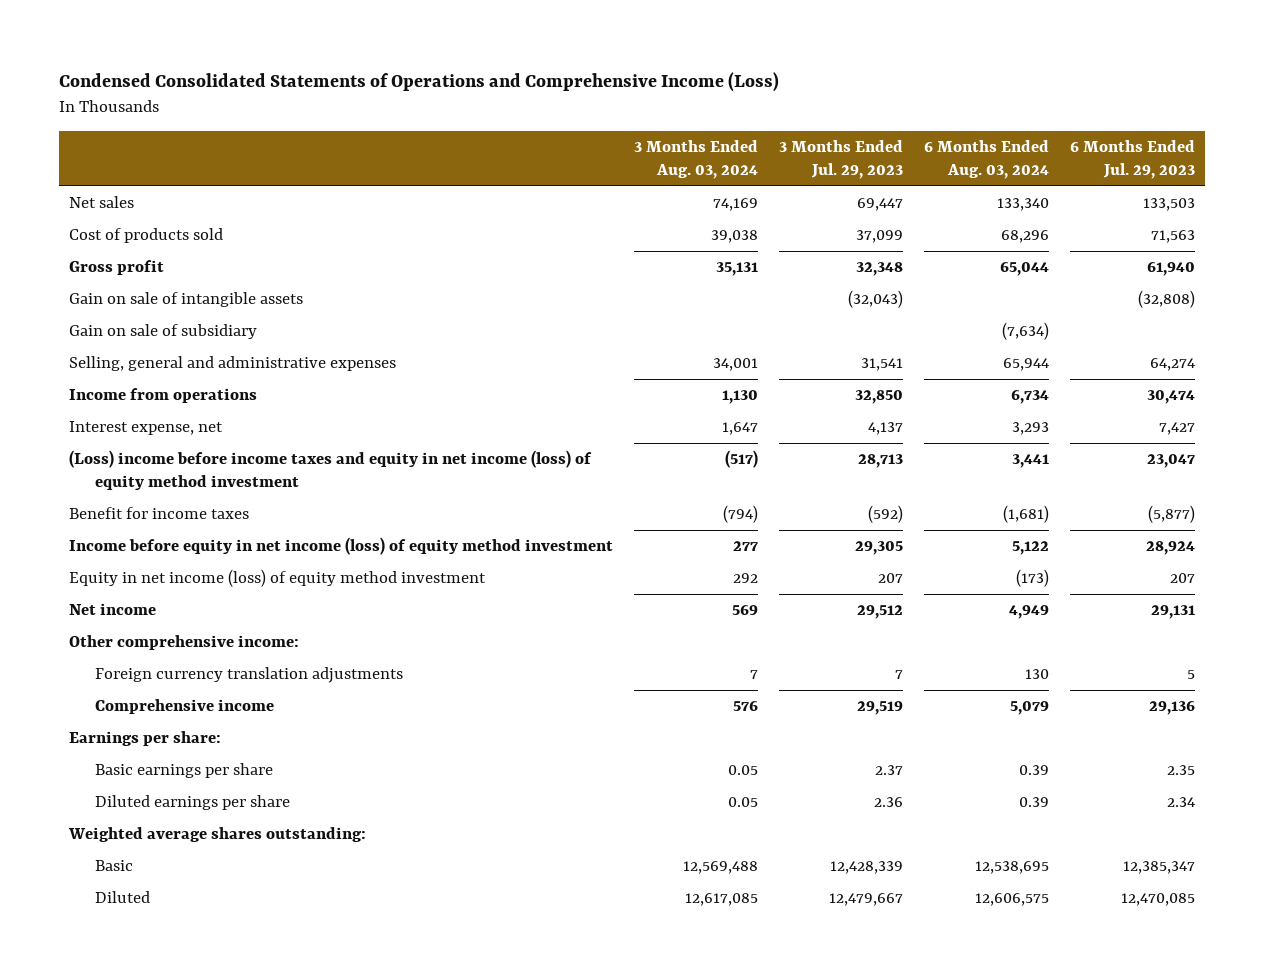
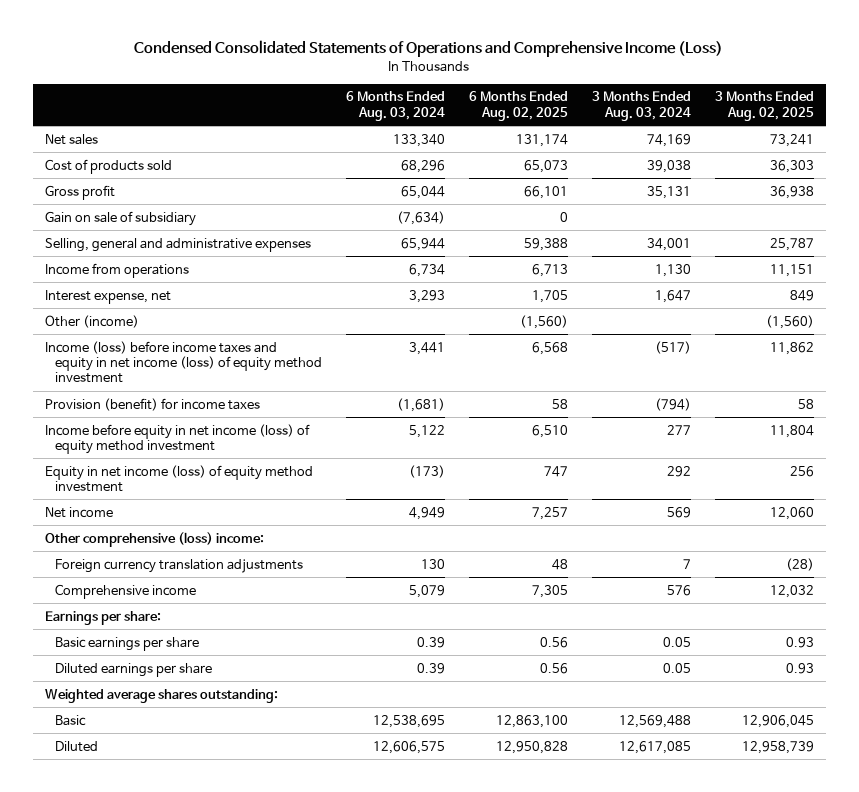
[778,140,903,179] 3 Months Ended Jul. 29, 2023 -> none
[1069,140,1195,179] 6 Months Ended Jul. 29, 2023 -> none
none -> [468,91,568,121] 6 Months Ended Aug. 02, 2025
none -> [714,91,814,121] 3 Months Ended Aug. 02, 2025
[69,292,304,308] Gain on sale of intangible assets -> none
none -> [44,314,139,328] Other (income)
[69,450,593,491] (Loss) income before income taxes and equity in net income (loss) of equity method investment -> [44,340,322,384] Income (loss) before income taxes and equity in net income (loss) of equity method investment
[69,507,250,520] Benefit for income taxes -> [44,397,260,411] Provision (benefit) for income taxes
[69,635,300,651] Other comprehensive income: -> [44,531,264,547] Other comprehensive (loss) income:

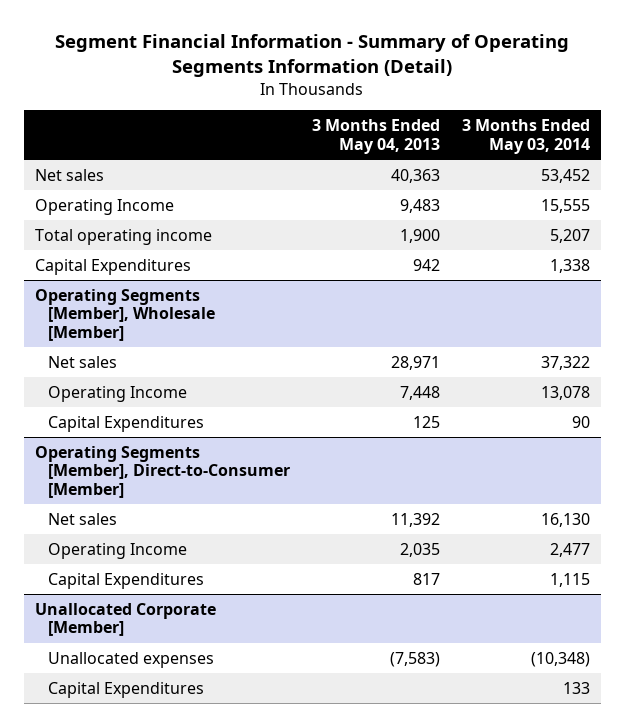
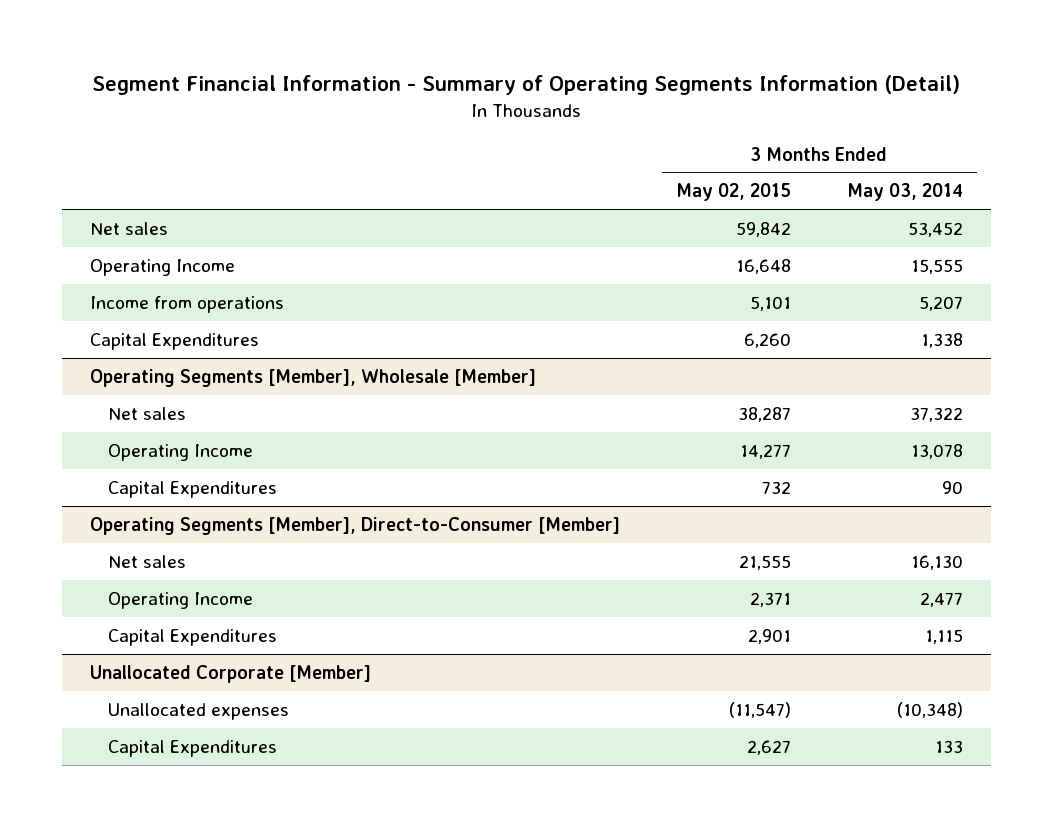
[312,119,441,154] 3 Months Ended May 04, 2013 -> none
none -> [675,183,791,202] May 02, 2015
[34,228,212,245] Total operating income -> [89,295,284,313] Income from operations

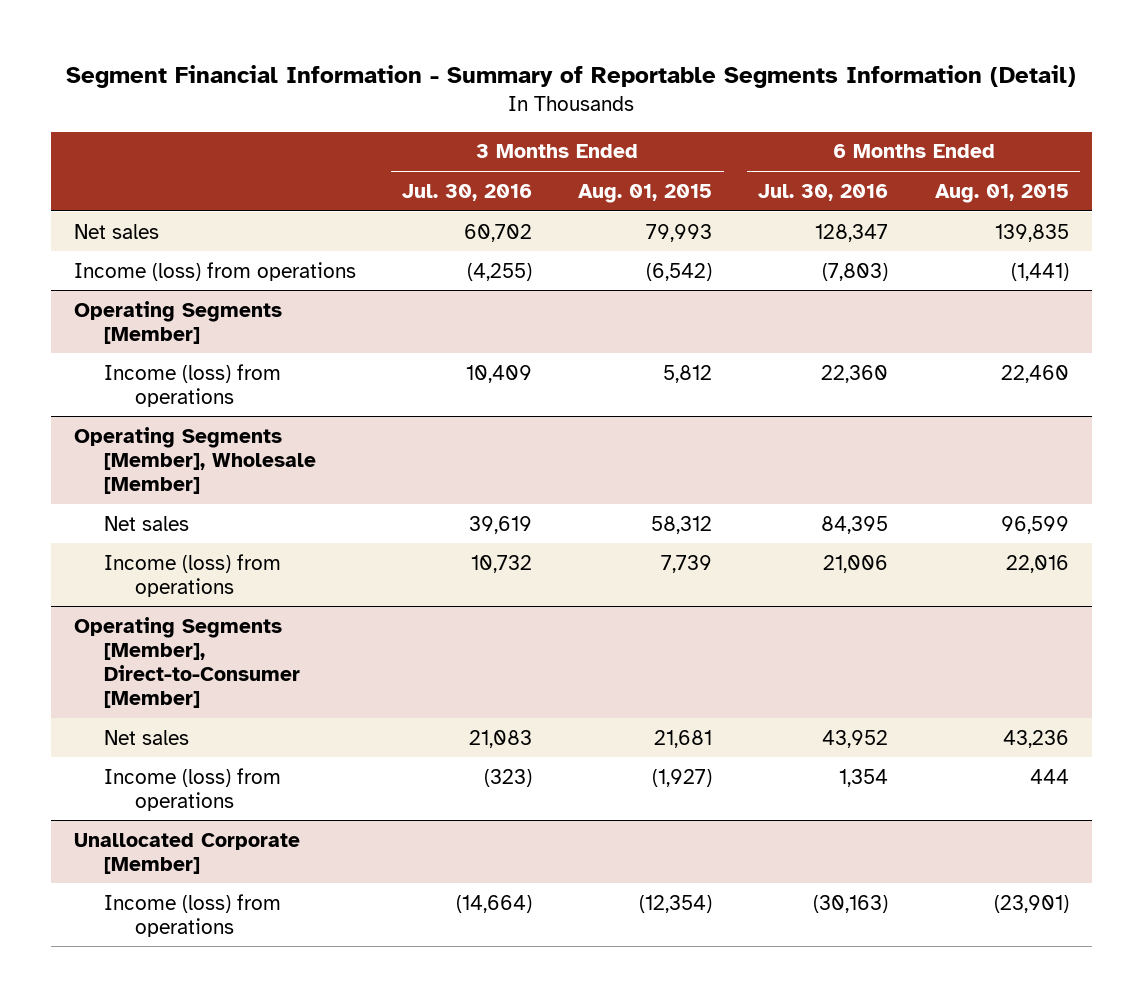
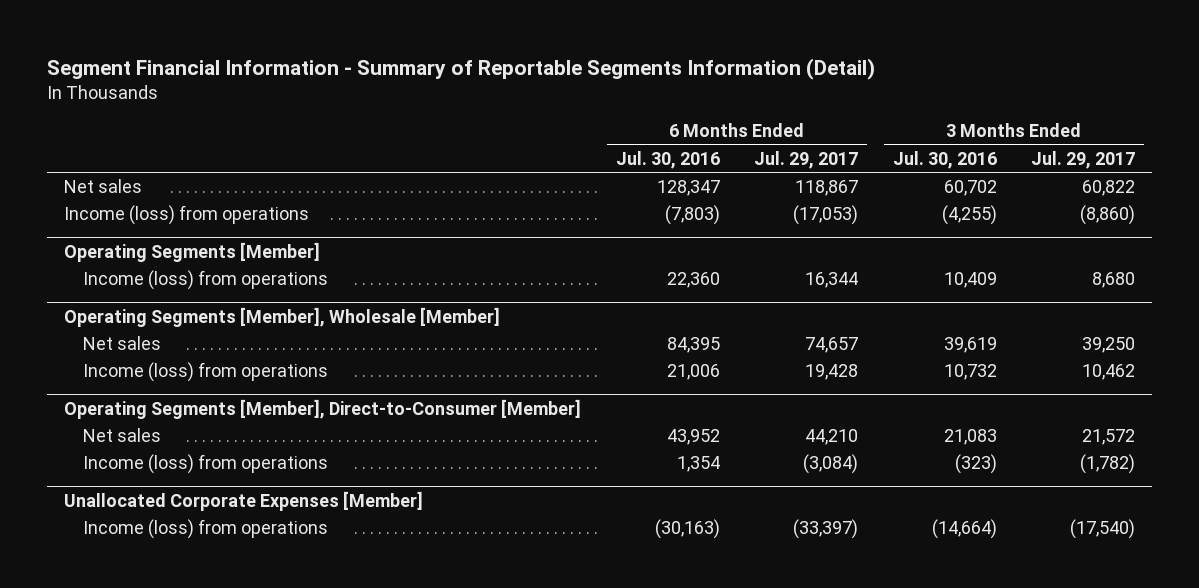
[578,183,713,203] Aug. 01, 2015 -> none
[934,183,1069,203] Aug. 01, 2015 -> none
none -> [754,150,859,169] Jul. 29, 2017
none -> [1031,150,1136,169] Jul. 29, 2017
[73,832,300,874] Unallocated Corporate [Member] -> [64,490,424,511] Unallocated Corporate Expenses [Member]

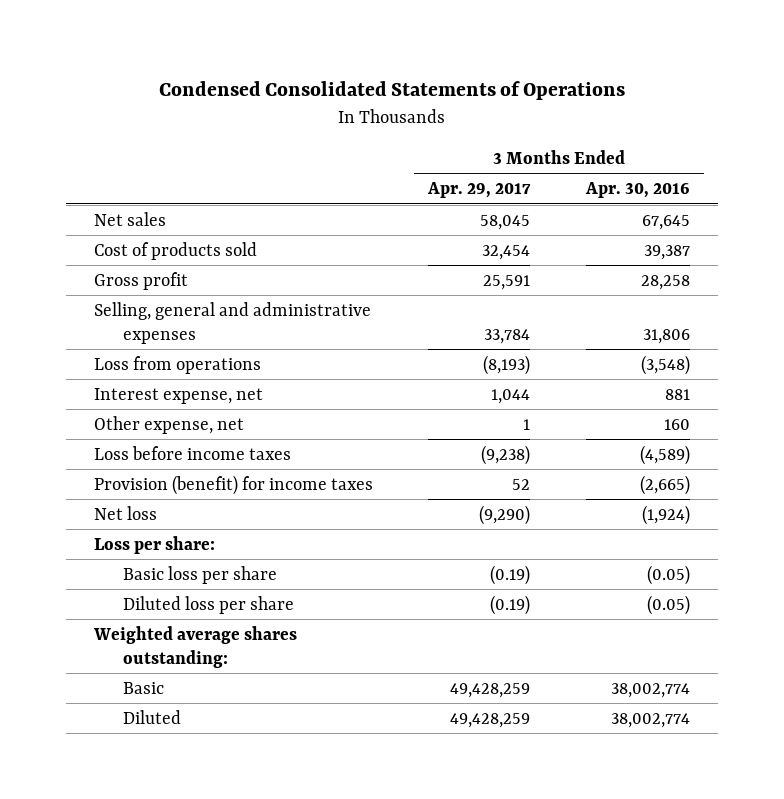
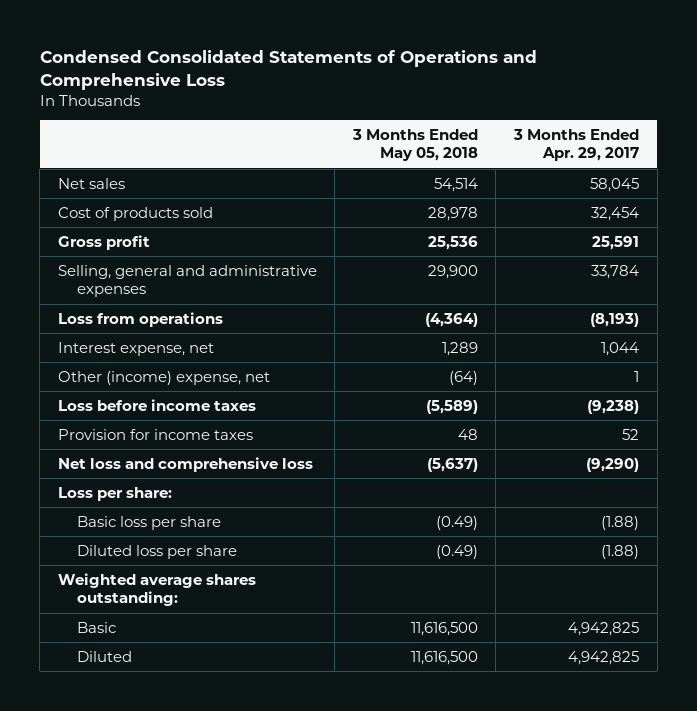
[158,81,625,101] Condensed Consolidated Statements of Operations -> [39,49,537,90] Condensed Consolidated Statements of Operations and Comprehensive Loss
[585,182,691,199] Apr. 30, 2016 -> none
none -> [351,129,478,162] 3 Months Ended May 05, 2018
[93,415,244,434] Other expense, net -> [57,370,270,385] Other (income) expense, net
[93,474,373,495] Provision (benefit) for income taxes -> [57,428,253,440] Provision for income taxes
[93,505,157,520] Net loss -> [57,456,313,472] Net loss and comprehensive loss
[490,564,531,585] (0.19) -> [601,515,640,530] (1.88)
[490,594,531,615] (0.19) -> [601,544,640,559] (1.88)
[450,682,531,698] 49,428,259 -> [568,621,640,636] 4,942,825
[450,712,531,728] 49,428,259 -> [568,650,640,665] 4,942,825

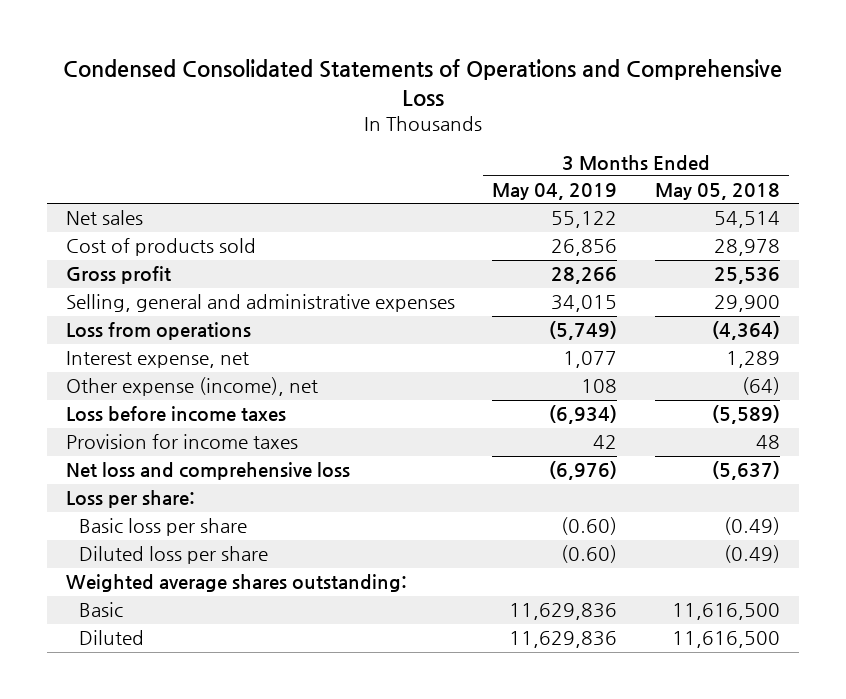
[513,129,640,162] 3 Months Ended Apr. 29, 2017 -> none
none -> [492,183,618,201] May 04, 2019
[57,370,270,385] Other (income) expense, net -> [65,377,318,397] Other expense (income), net

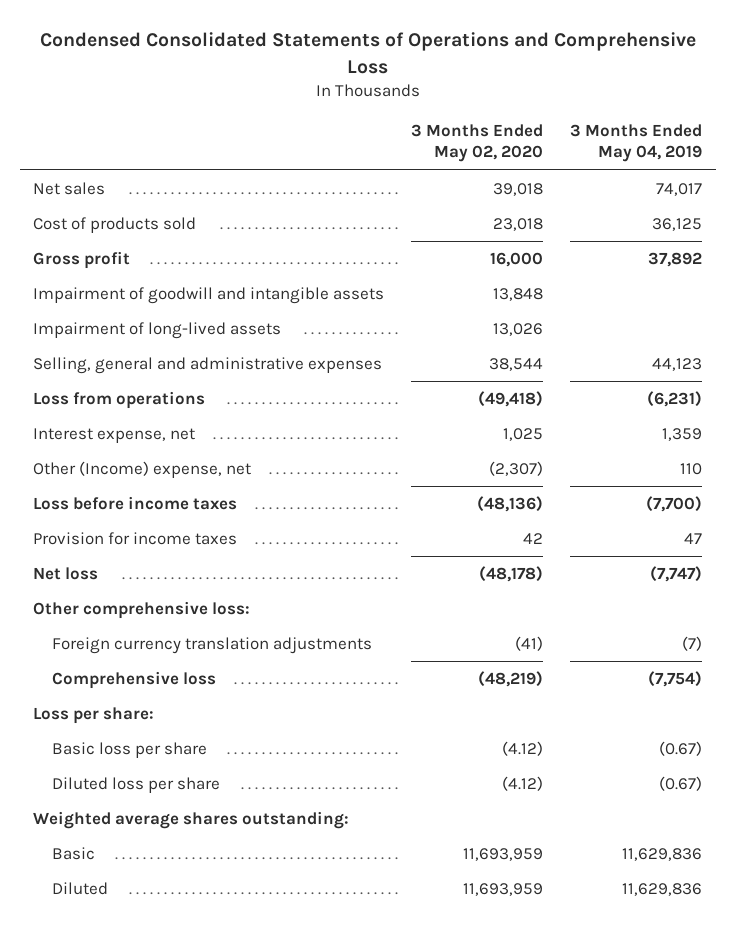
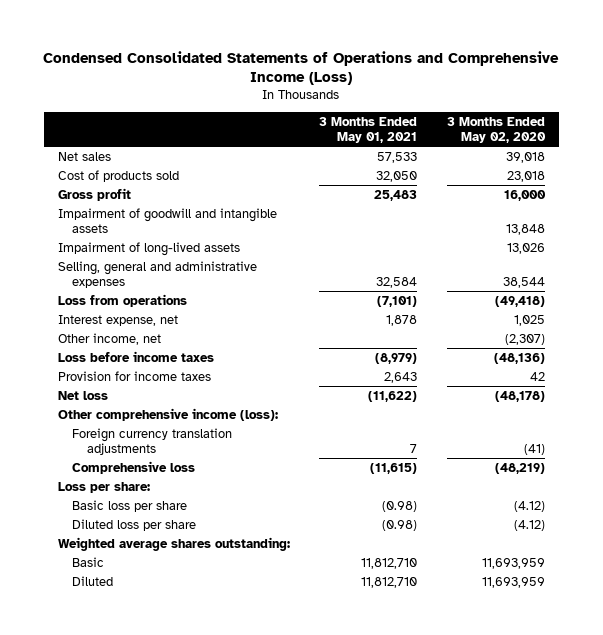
[39,32,696,74] Condensed Consolidated Statements of Operations and Comprehensive Loss -> [43,51,560,86] Condensed Consolidated Statements of Operations and Comprehensive Income (Loss)
[570,123,703,163] 3 Months Ended May 04, 2019 -> none
none -> [319,116,418,144] 3 Months Ended May 01, 2021
[33,460,252,478] Other (Income) expense, net -> [58,332,162,345] Other income, net
[33,600,251,619] Other comprehensive loss: -> [58,407,279,421] Other comprehensive income (loss):

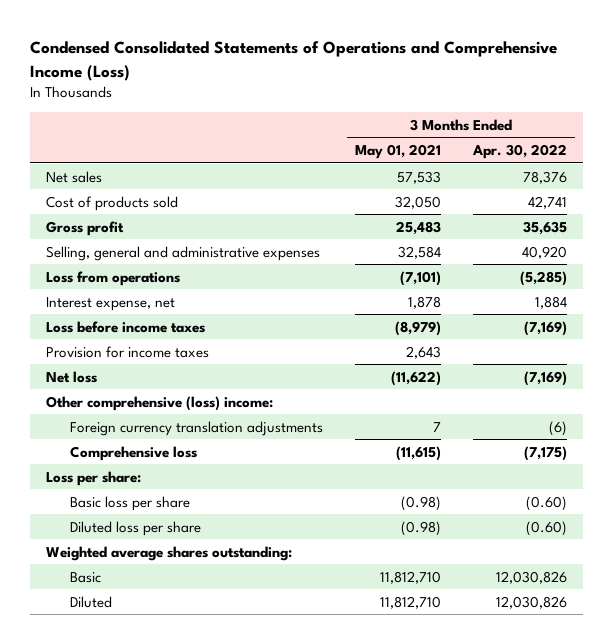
[446,116,546,144] 3 Months Ended May 02, 2020 -> none
none -> [472,143,568,159] Apr. 30, 2022
[58,207,278,234] Impairment of goodwill and intangible assets -> none
[58,241,241,256] Impairment of long-lived assets -> none
[58,332,162,345] Other income, net -> none
[58,407,279,421] Other comprehensive income (loss): -> [46,395,274,411] Other comprehensive (loss) income:

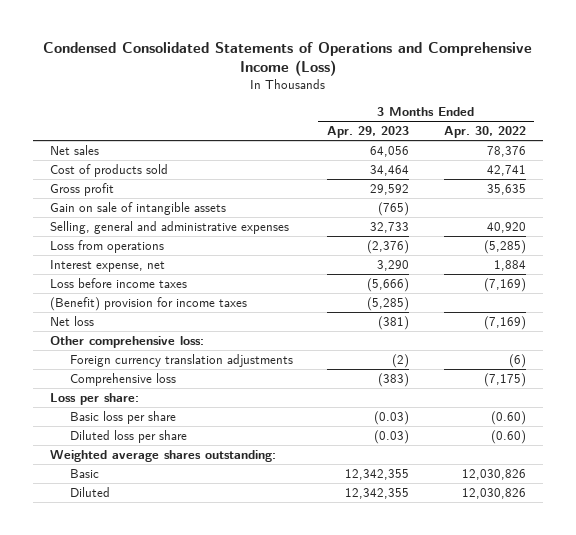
[354,143,441,159] May 01, 2021 -> none
none -> [327,126,410,139] Apr. 29, 2023
none -> [50,201,227,215] Gain on sale of intangible assets
[46,345,210,358] Provision for income taxes -> [50,296,248,311] (Benefit) provision for income taxes
[46,395,274,411] Other comprehensive (loss) income: -> [50,335,205,348] Other comprehensive loss:

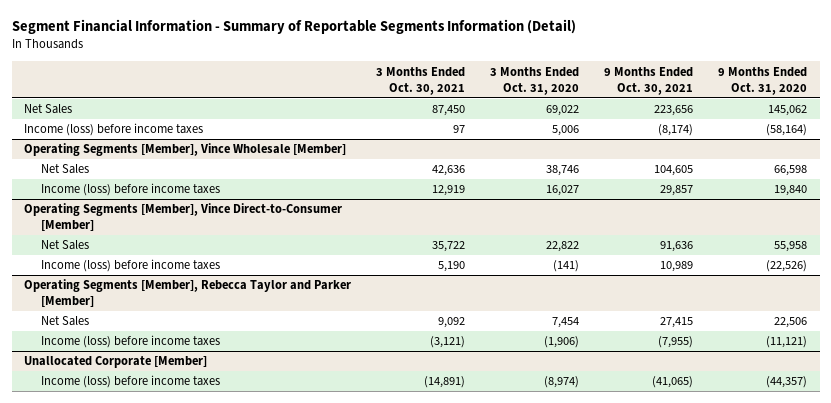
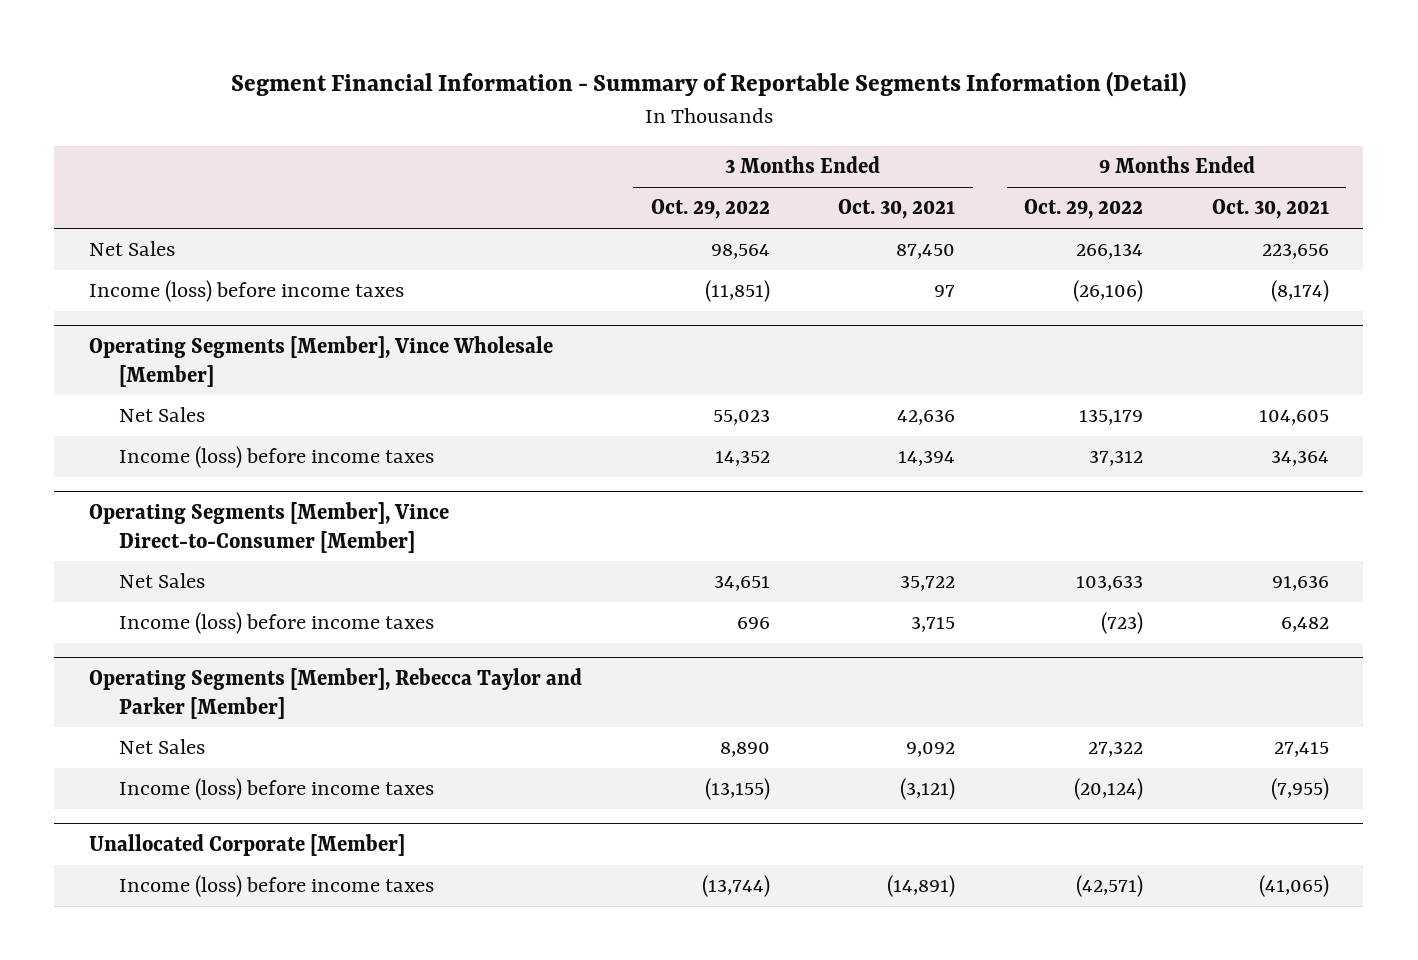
[490,66,580,95] 3 Months Ended Oct. 31, 2020 -> none
[718,66,808,95] 9 Months Ended Oct. 31, 2020 -> none
none -> [650,199,770,220] Oct. 29, 2022
none -> [1024,199,1144,220] Oct. 29, 2022
[432,185,466,197] 12,919 -> [898,450,956,467] 14,394
[660,185,694,197] 29,857 -> [1271,450,1330,467] 34,364
[438,261,466,273] 5,190 -> [911,616,956,633] 3,715
[660,261,694,273] 10,989 -> [1281,617,1330,633] 6,482

